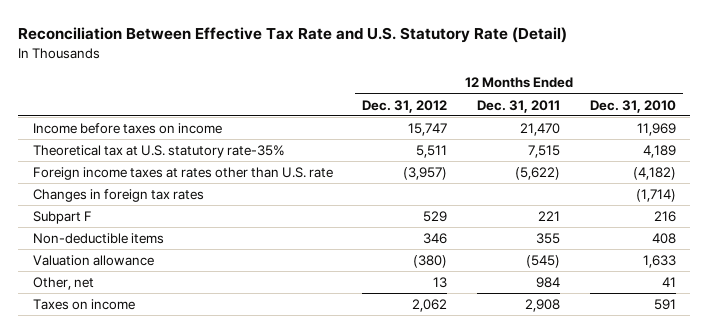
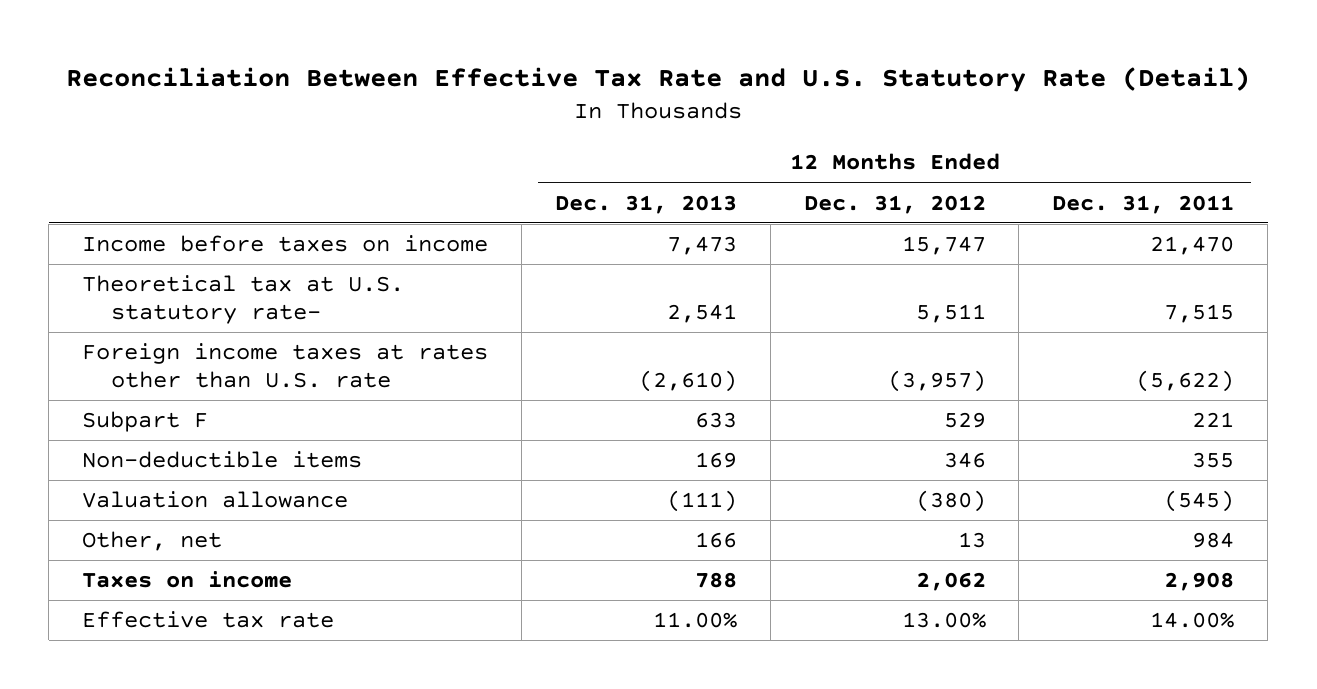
[589,99,676,113] Dec. 31, 2010 -> none
none -> [554,194,737,214] Dec. 31, 2013
[32,144,285,158] Theoretical tax at U.S. statutory rate-35% -> [82,275,405,324] Theoretical tax at U.S. statutory rate-
[32,188,204,202] Changes in foreign tax rates -> none
none -> [82,611,335,629] Effective tax rate

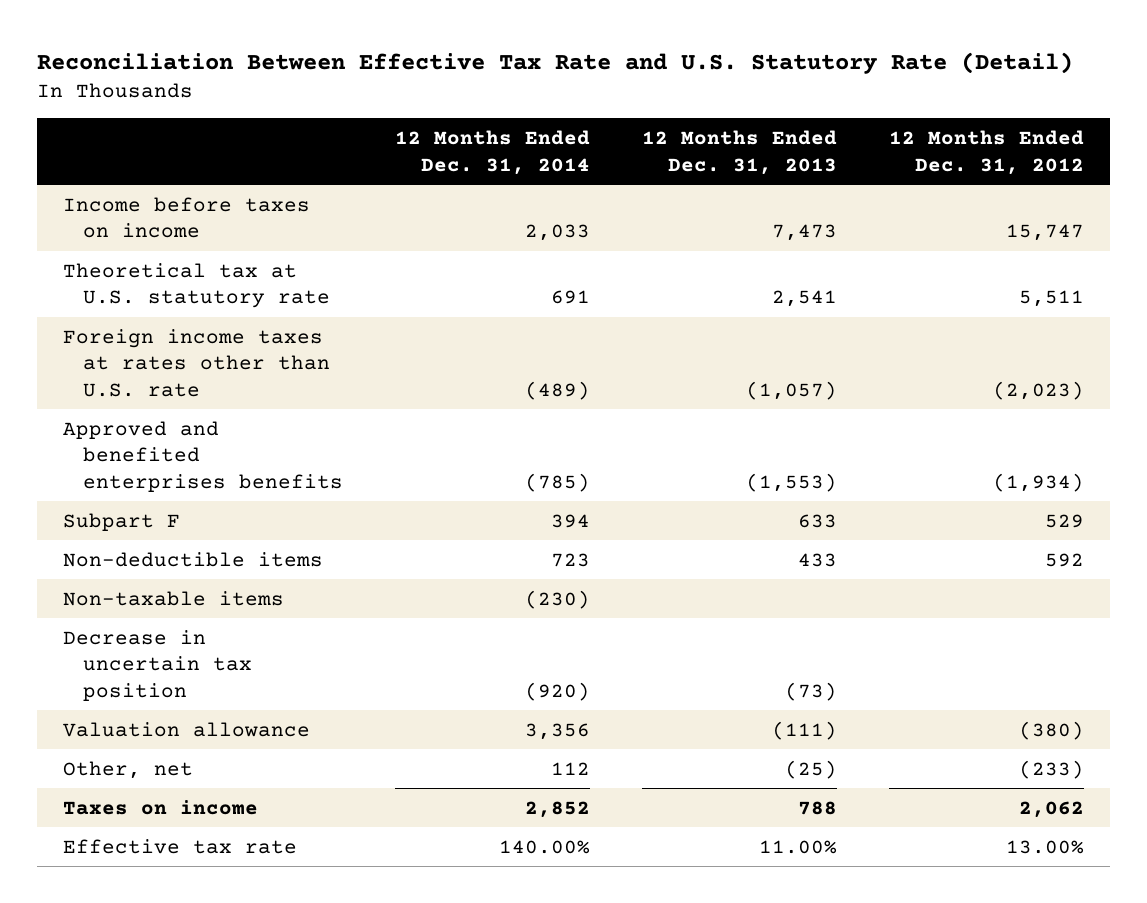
[1052,194,1235,214] Dec. 31, 2011 -> none
none -> [395,129,591,175] 12 Months Ended Dec. 31, 2014
[82,275,405,324] Theoretical tax at U.S. statutory rate- -> [62,262,331,309] Theoretical tax at U.S. statutory rate
[638,369,737,392] (2,610) -> [746,380,838,400] (1,057)
[887,369,986,392] (3,957) -> [993,380,1085,400] (2,023)
none -> [62,420,344,492] Approved and benefited enterprises benefits
[694,452,737,469] 169 -> [798,552,838,567] 433
[943,452,986,469] 346 -> [1045,552,1085,567] 592
none -> [62,590,284,606] Non-taxable items
none -> [62,629,253,701] Decrease in uncertain tax position
[694,532,737,549] 166 -> [785,759,838,779] (25)
[957,532,986,549] 13 -> [1019,759,1085,779] (233)

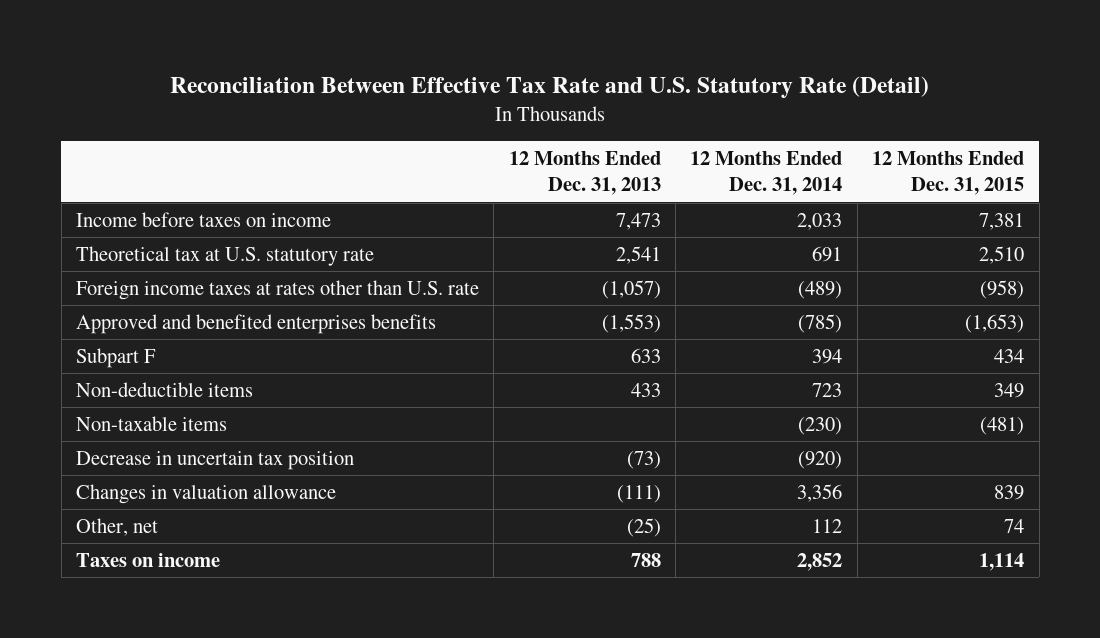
[889,129,1085,175] 12 Months Ended Dec. 31, 2012 -> none
none -> [872,150,1025,196] 12 Months Ended Dec. 31, 2015
[62,721,310,737] Valuation allowance -> [75,483,336,504] Changes in valuation allowance
[62,838,297,854] Effective tax rate -> none

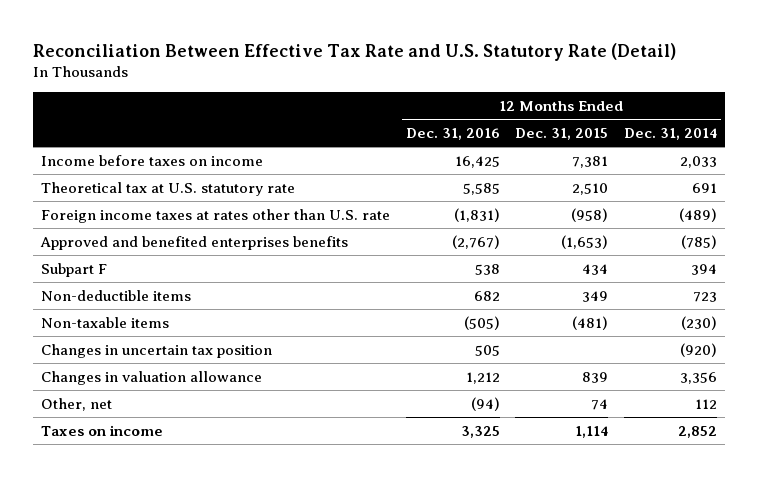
[508,150,661,196] 12 Months Ended Dec. 31, 2013 -> none
none -> [405,128,500,141] Dec. 31, 2016
[75,450,354,470] Decrease in uncertain tax position -> [40,343,272,358] Changes in uncertain tax position

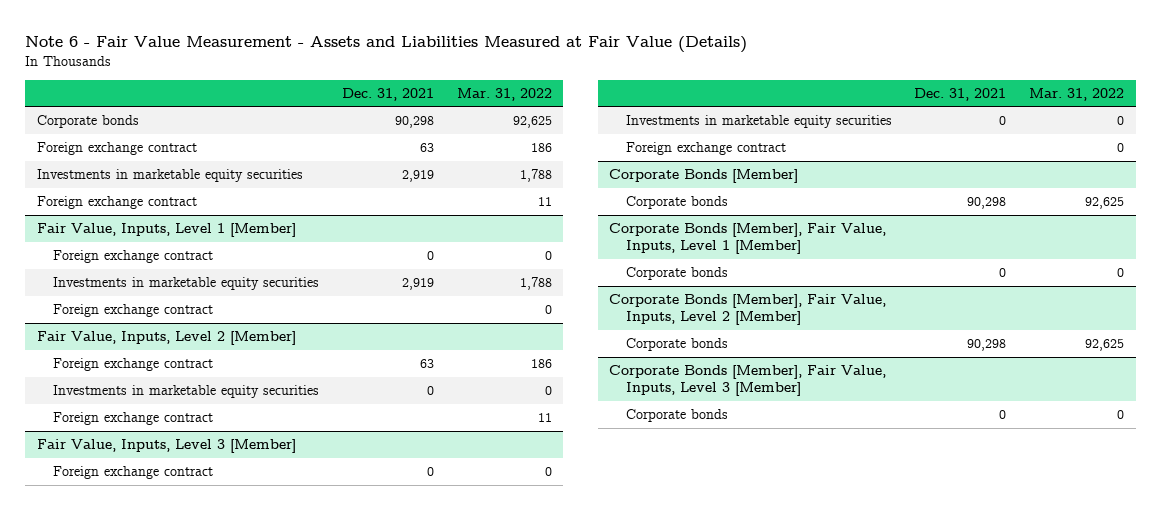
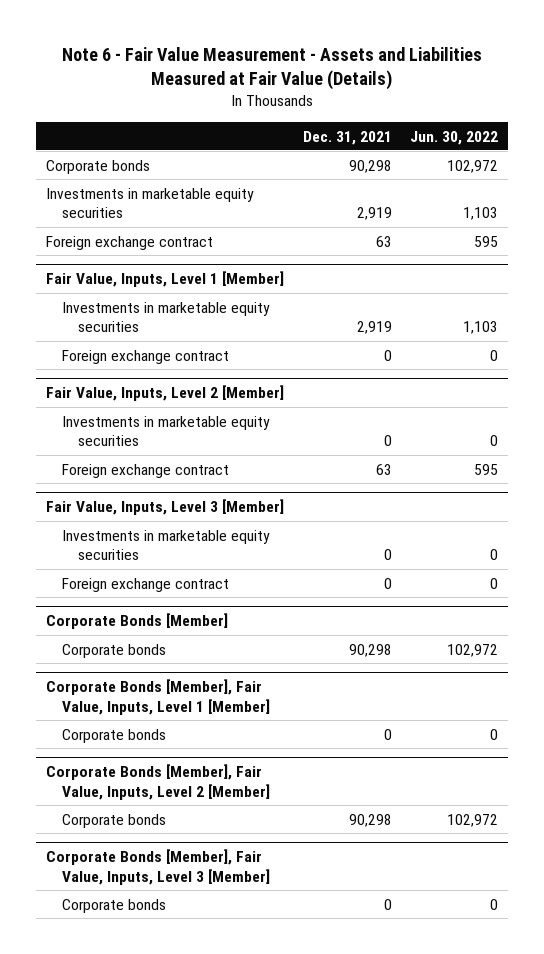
[456,87,552,101] Mar. 31, 2022 -> none
none -> [410,130,499,145] Jun. 30, 2022
[36,196,197,210] Foreign exchange contract -> none
[36,142,197,156] Foreign exchange contract -> [45,235,213,250] Foreign exchange contract
[53,304,214,318] Foreign exchange contract -> none
[53,250,214,264] Foreign exchange contract -> [61,349,229,364] Foreign exchange contract
[53,412,214,426] Foreign exchange contract -> none
[53,358,214,372] Foreign exchange contract -> [61,463,229,478] Foreign exchange contract
[625,142,786,156] Foreign exchange contract -> none
[53,466,214,480] Foreign exchange contract -> [61,577,229,592] Foreign exchange contract

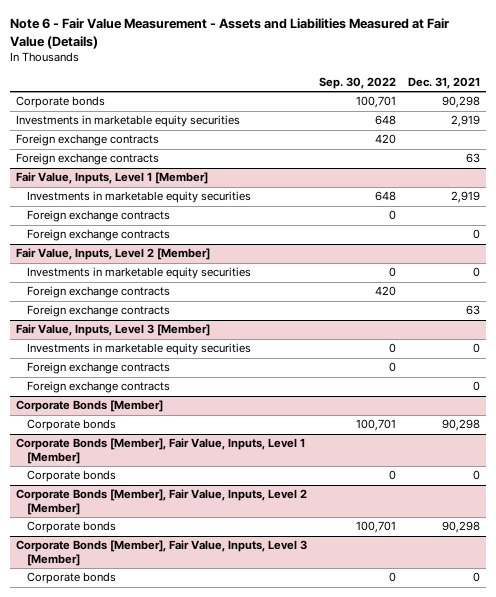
[410,130,499,145] Jun. 30, 2022 -> none
none -> [319,76,397,89] Sep. 30, 2022
none -> [16,134,160,147] Foreign exchange contracts
[45,235,213,250] Foreign exchange contract -> [16,153,160,166] Foreign exchange contracts
none -> [26,210,170,223] Foreign exchange contracts
[61,349,229,364] Foreign exchange contract -> [26,229,170,242] Foreign exchange contracts
none -> [26,286,170,299] Foreign exchange contracts
[61,463,229,478] Foreign exchange contract -> [26,305,170,318] Foreign exchange contracts
none -> [26,362,170,375] Foreign exchange contracts
[61,577,229,592] Foreign exchange contract -> [26,381,170,394] Foreign exchange contracts

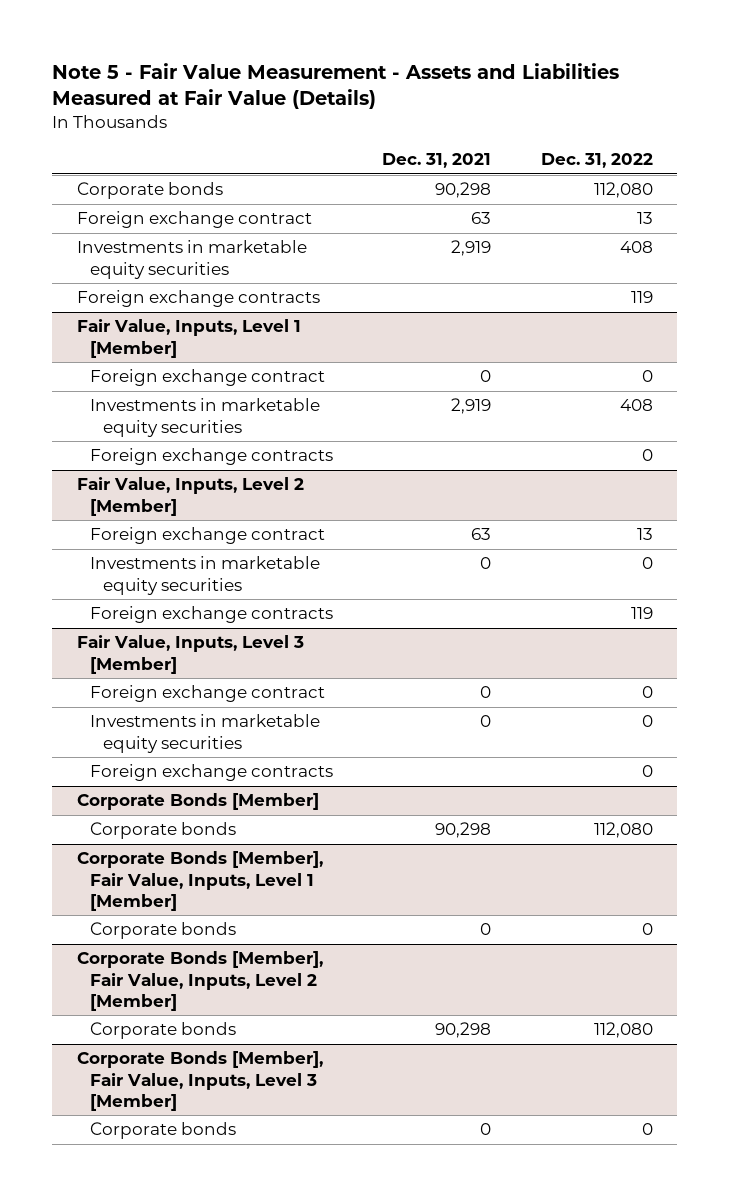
[10,18,450,49] Note 6 - Fair Value Measurement - Assets and Liabilities Measured at Fair Value (Details) -> [52,62,620,109] Note 5 - Fair Value Measurement - Assets and Liabilities Measured at Fair Value (Details)
[319,76,397,89] Sep. 30, 2022 -> none
none -> [540,152,653,168] Dec. 31, 2022
none -> [76,211,312,229] Foreign exchange contract
[16,153,160,166] Foreign exchange contracts -> none
none -> [90,369,326,387] Foreign exchange contract
[26,229,170,242] Foreign exchange contracts -> none
none -> [90,527,326,545] Foreign exchange contract
[26,305,170,318] Foreign exchange contracts -> none
none -> [90,685,326,703] Foreign exchange contract
[26,381,170,394] Foreign exchange contracts -> none

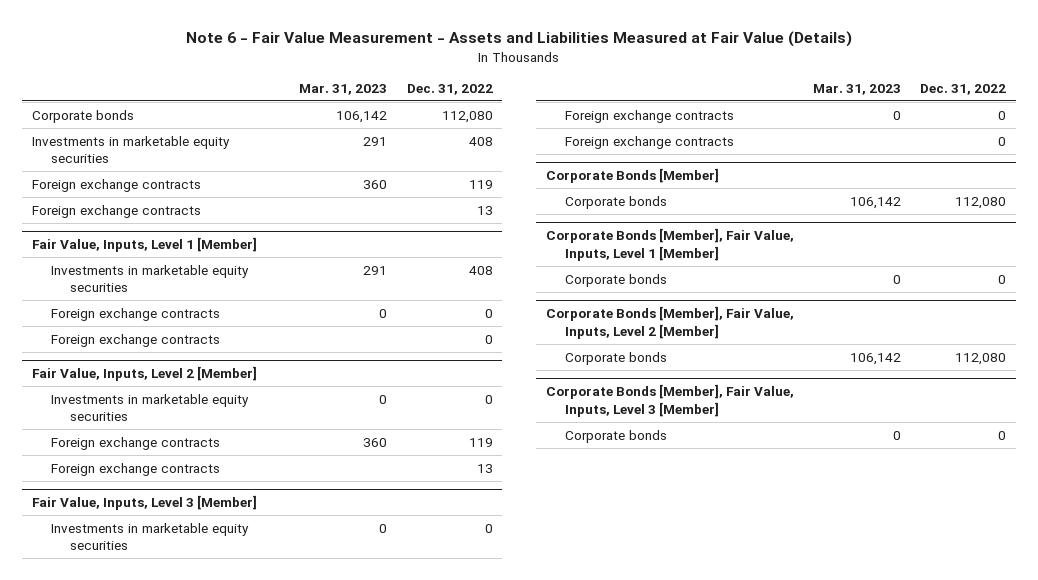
[52,62,620,109] Note 5 - Fair Value Measurement - Assets and Liabilities Measured at Fair Value (Details) -> [186,31,853,48] Note 6 - Fair Value Measurement - Assets and Liabilities Measured at Fair Value (Details)
[382,152,492,168] Dec. 31, 2021 -> none
none -> [299,83,388,95] Mar. 31, 2023
[76,211,312,229] Foreign exchange contract -> none
none -> [32,204,202,218] Foreign exchange contracts
[90,369,326,387] Foreign exchange contract -> none
none -> [51,333,221,347] Foreign exchange contracts
[90,527,326,545] Foreign exchange contract -> none
none -> [51,462,221,476] Foreign exchange contracts
[90,685,326,703] Foreign exchange contract -> none
none -> [564,135,734,149] Foreign exchange contracts

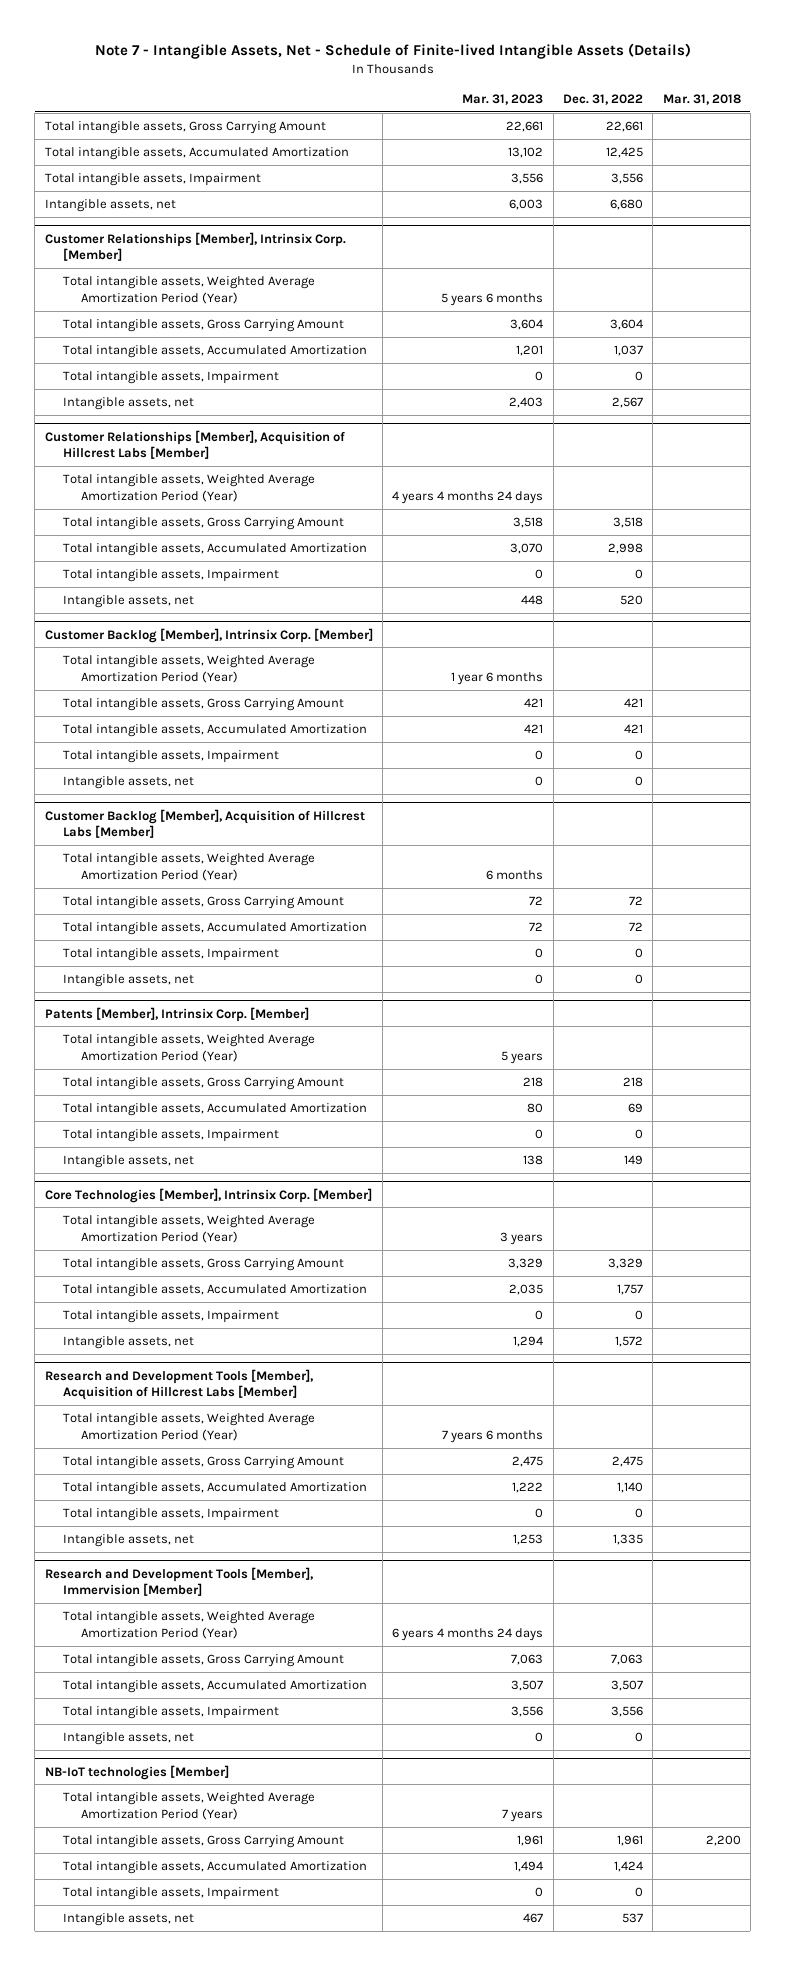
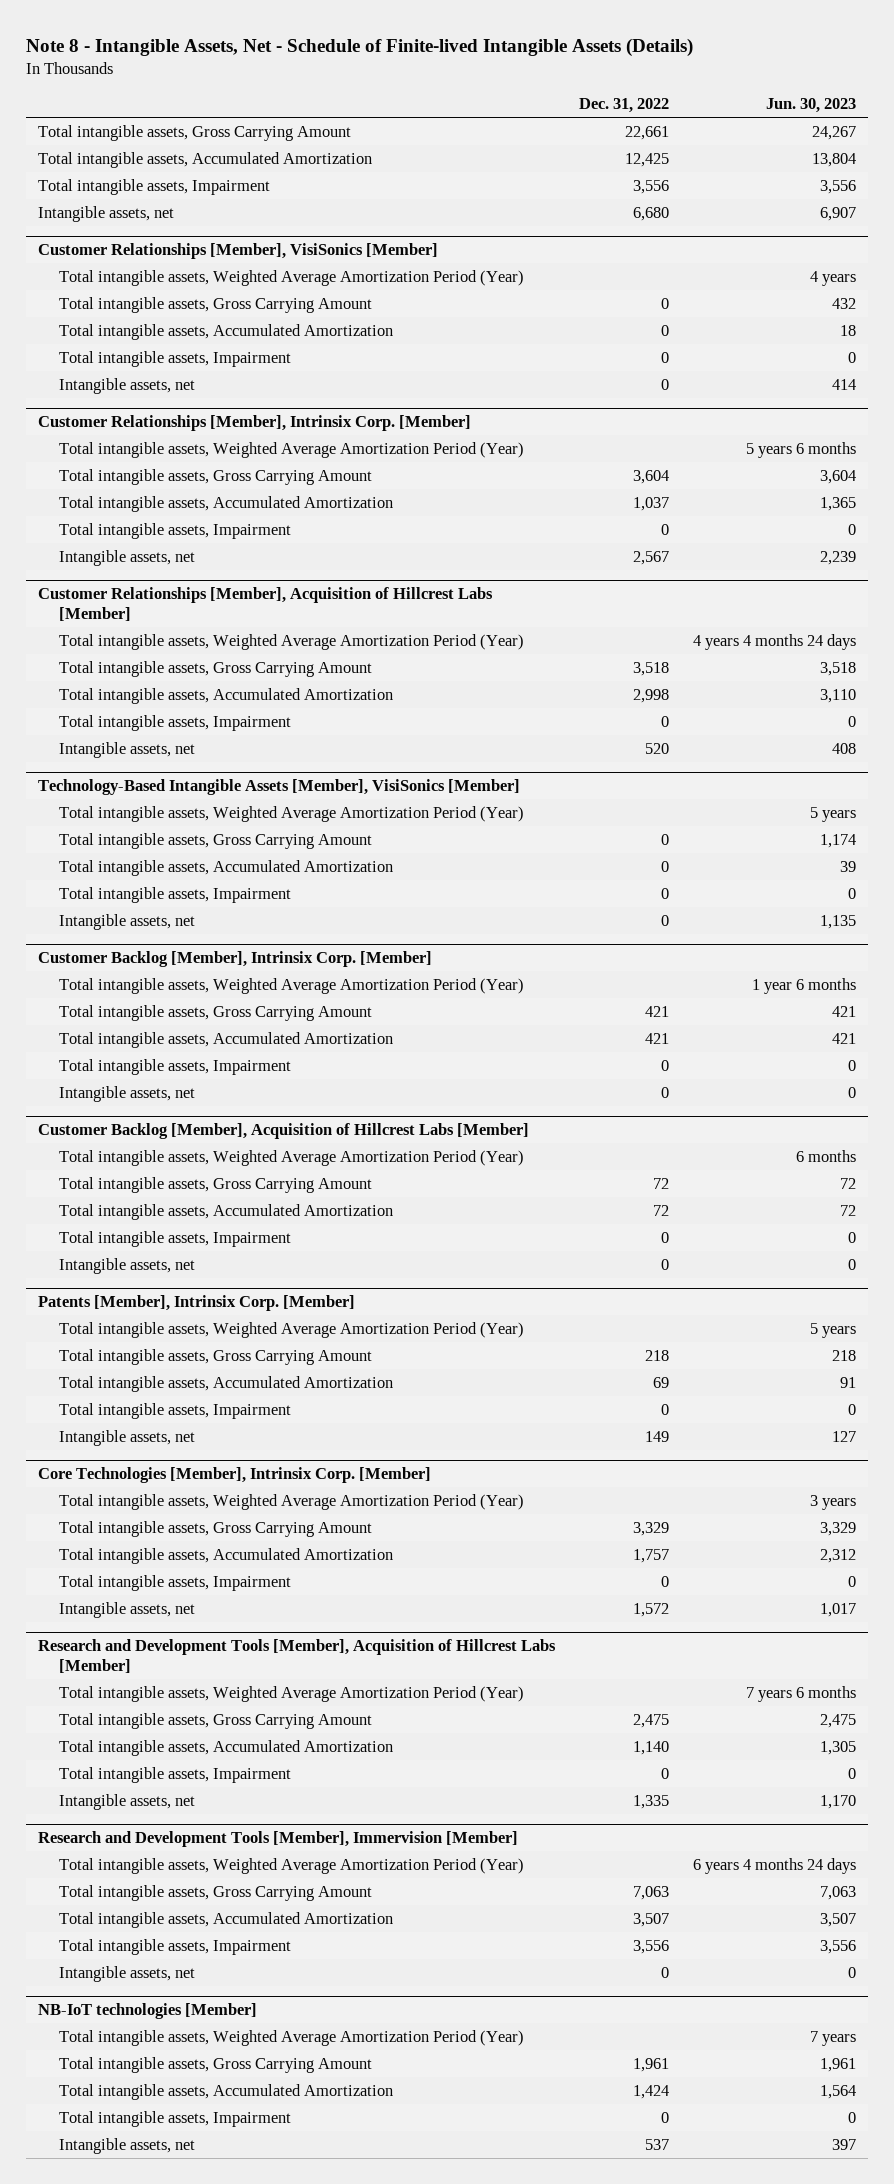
[94,43,691,60] Note 7 - Intangible Assets, Net - Schedule of Finite-lived Intangible Assets (Details) -> [26,37,694,57] Note 8 - Intangible Assets, Net - Schedule of Finite-lived Intangible Assets (Details)
[462,94,544,106] Mar. 31, 2023 -> none
[662,94,741,106] Mar. 31, 2018 -> none
none -> [765,98,856,114] Jun. 30, 2023
none -> [38,242,439,259] Customer Relationships [Member], VisiSonics [Member]
none -> [58,269,524,286] Total intangible assets, Weighted Average Amortization Period (Year)
none -> [58,296,372,313] Total intangible assets, Gross Carrying Amount
none -> [58,323,393,340] Total intangible assets, Accumulated Amortization
none -> [58,350,291,367] Total intangible assets, Impairment
none -> [58,377,195,394] Intangible assets, net
none -> [38,778,521,795] Technology-Based Intangible Assets [Member], VisiSonics [Member]
none -> [58,805,524,822] Total intangible assets, Weighted Average Amortization Period (Year)
none -> [58,832,372,849] Total intangible assets, Gross Carrying Amount
none -> [58,859,393,876] Total intangible assets, Accumulated Amortization
none -> [58,886,291,903] Total intangible assets, Impairment
none -> [58,913,195,930] Intangible assets, net

